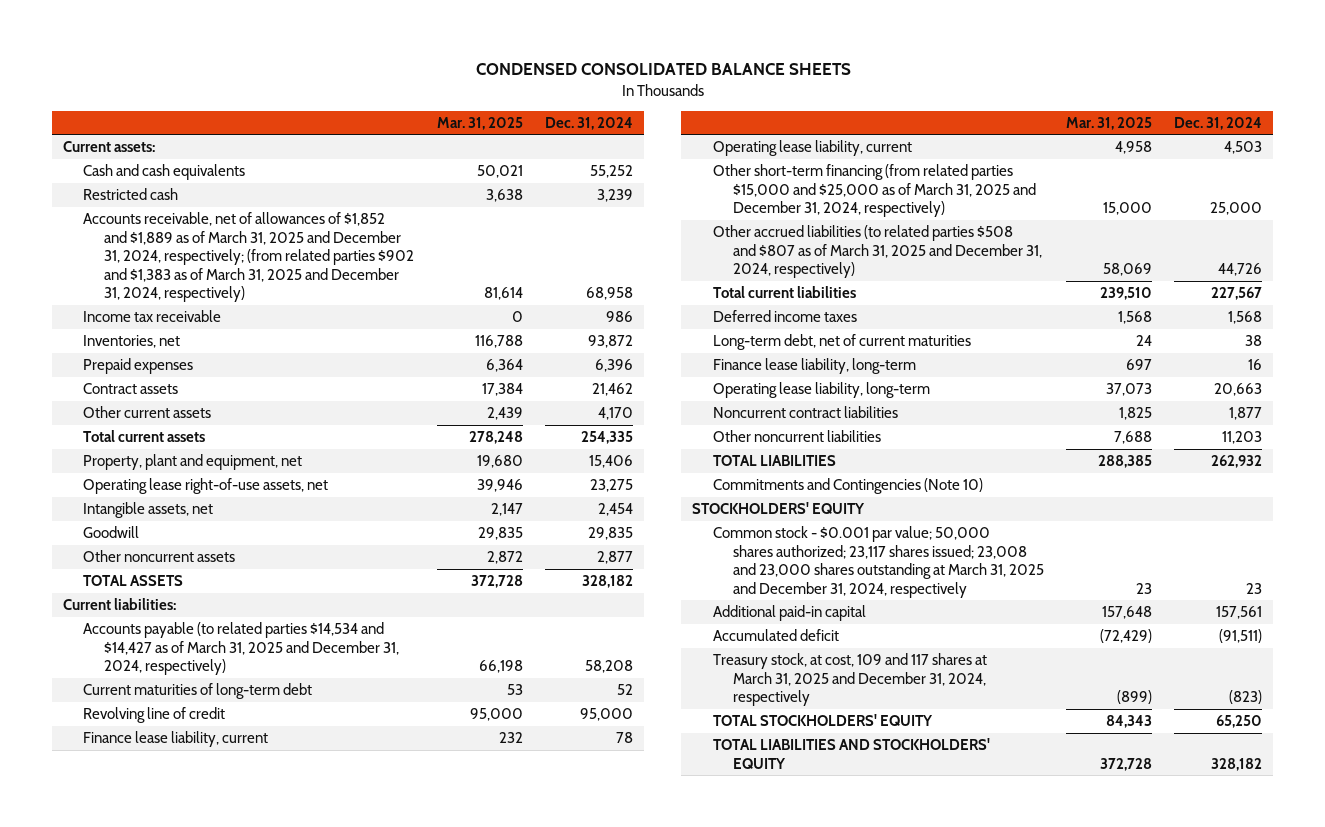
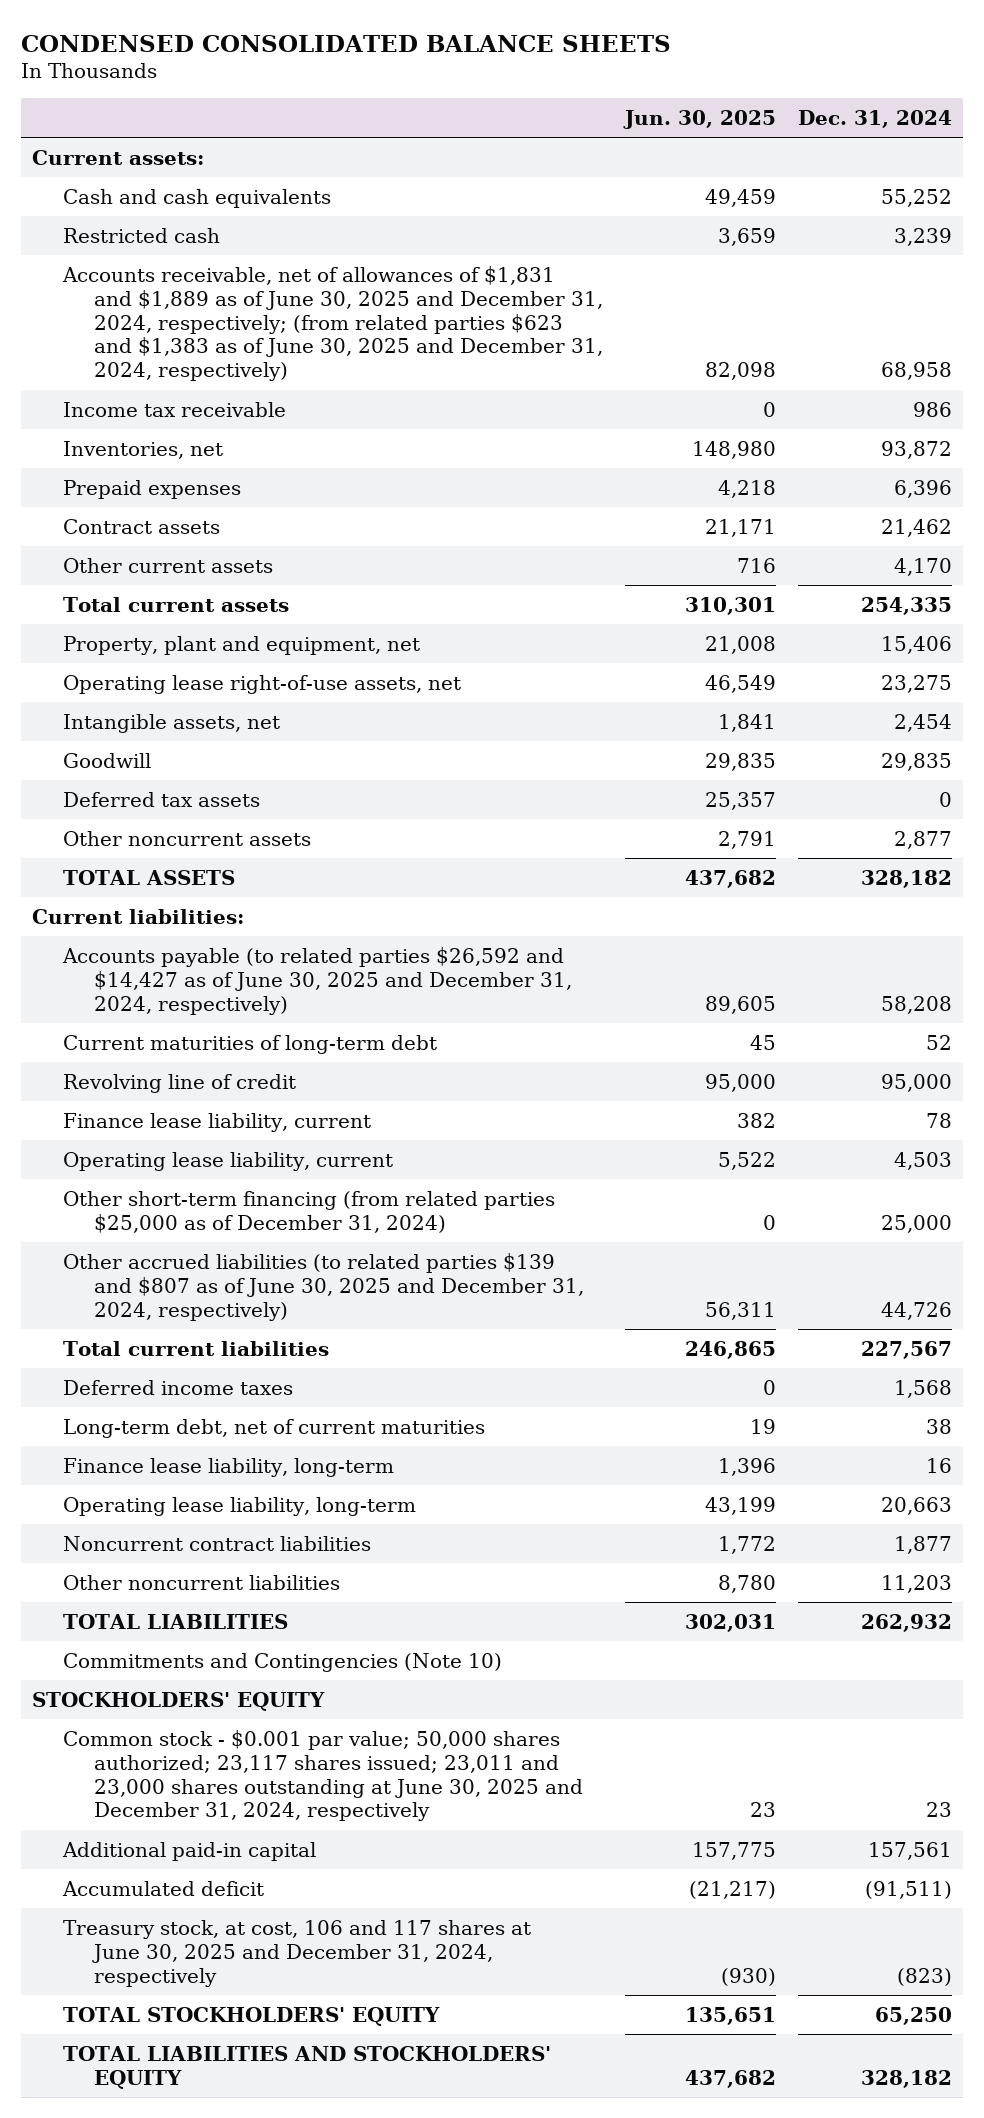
[436,116,523,130] Mar. 31, 2025 -> none
none -> [622,109,776,129] Jun. 30, 2025
[83,212,414,303] Accounts receivable, net of allowances of $1,852 and $1,889 as of March 31, 2025 and December 31, 2024, respectively; (from related parties $902 and $1,383 as of March 31, 2025 and December 31, 2024, respectively) -> [61,265,603,382] Accounts receivable, net of allowances of $1,831 and $1,889 as of June 30, 2025 and December 31, 2024, respectively; (from related parties $623 and $1,383 as of June 30, 2025 and December 31, 2024, respectively)
none -> [62,791,260,807] Deferred tax assets
[83,622,399,676] Accounts payable (to related parties $14,534 and $14,427 as of March 31, 2025 and December 31, 2024, respectively) -> [61,946,572,1015] Accounts payable (to related parties $26,592 and $14,427 as of June 30, 2025 and December 31, 2024, respectively)
[712,164,1036,218] Other short-term financing (from related parties $15,000 and $25,000 as of March 31, 2025 and December 31, 2024, respectively) -> [62,1190,555,1233] Other short-term financing (from related parties $25,000 as of December 31, 2024)
[712,225,1042,279] Other accrued liabilities (to related parties $508 and $807 as of March 31, 2025 and December 31, 2024, respectively) -> [62,1252,584,1321] Other accrued liabilities (to related parties $139 and $807 as of June 30, 2025 and December 31, 2024, respectively)
[712,526,1044,598] Common stock - $0.001 par value; 50,000 shares authorized; 23,117 shares issued; 23,008 and 23,000 shares outstanding at March 31, 2025 and December 31, 2024, respectively -> [62,1729,583,1822] Common stock - $0.001 par value; 50,000 shares authorized; 23,117 shares issued; 23,011 and 23,000 shares outstanding at June 30, 2025 and December 31, 2024, respectively
[712,653,987,707] Treasury stock, at cost, 109 and 117 shares at March 31, 2025 and December 31, 2024, respectively -> [62,1919,531,1987] Treasury stock, at cost, 106 and 117 shares at June 30, 2025 and December 31, 2024, respectively

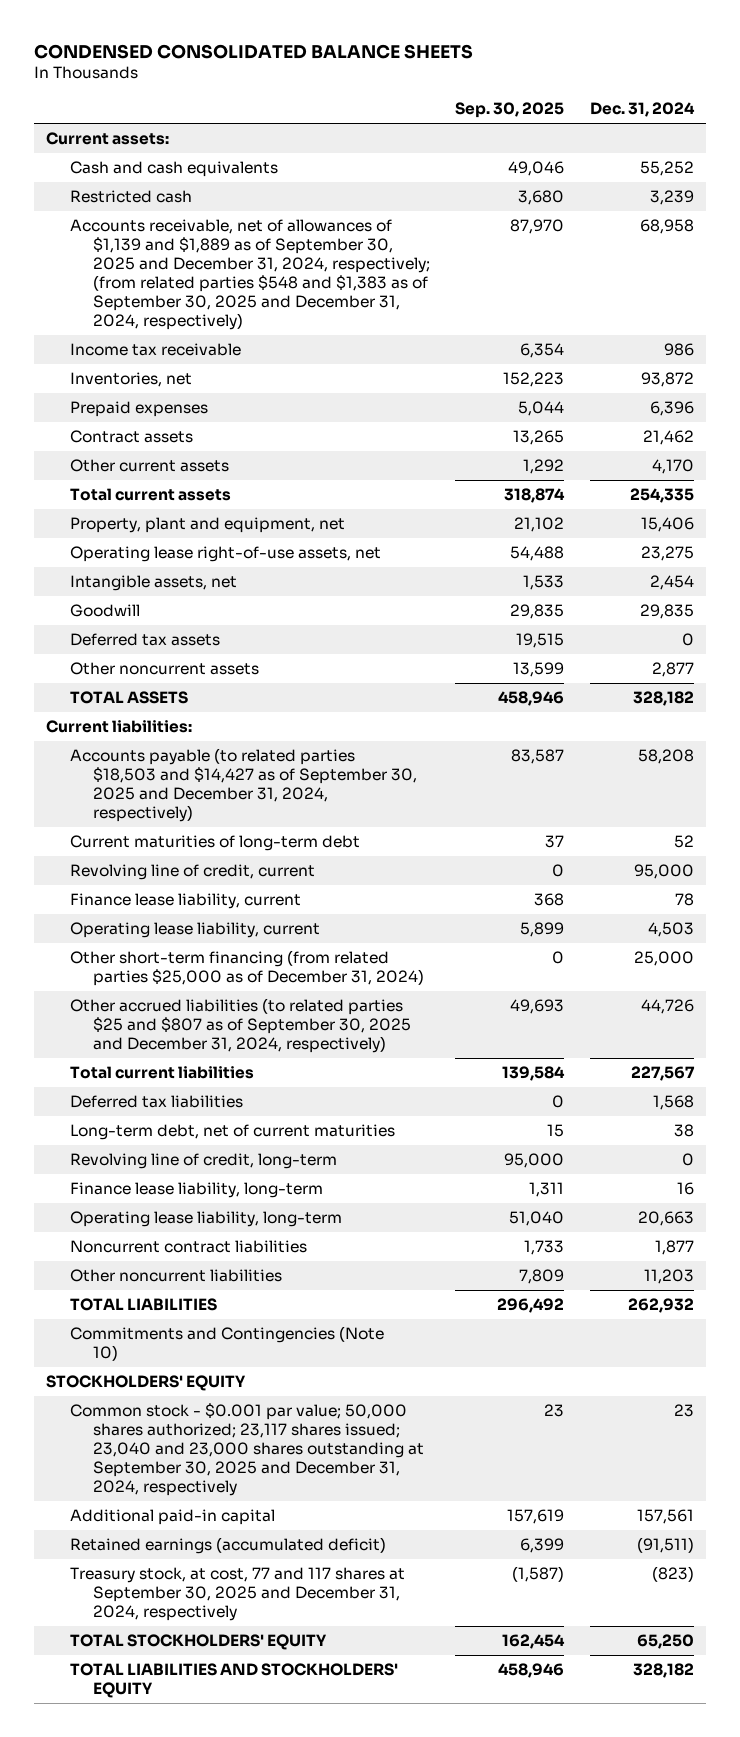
[622,109,776,129] Jun. 30, 2025 -> none
none -> [455,102,565,119] Sep. 30, 2025
[61,265,603,382] Accounts receivable, net of allowances of $1,831 and $1,889 as of June 30, 2025 and December 31, 2024, respectively; (from related parties $623 and $1,383 as of June 30, 2025 and December 31, 2024, respectively) -> [69,219,431,330] Accounts receivable, net of allowances of $1,139 and $1,889 as of September 30, 2025 and December 31, 2024, respectively; (from related parties $548 and $1,383 as of September 30, 2025 and December 31, 2024, respectively)
[61,946,572,1015] Accounts payable (to related parties $26,592 and $14,427 as of June 30, 2025 and December 31, 2024, respectively) -> [69,748,418,823] Accounts payable (to related parties $18,503 and $14,427 as of September 30, 2025 and December 31, 2024, respectively)
[62,1073,296,1093] Revolving line of credit -> [69,864,315,881] Revolving line of credit, current
[62,1252,584,1321] Other accrued liabilities (to related parties $139 and $807 as of June 30, 2025 and December 31, 2024, respectively) -> [69,998,412,1054] Other accrued liabilities (to related parties $25 and $807 as of September 30, 2025 and December 31, 2024, respectively)
[62,1379,293,1395] Deferred income taxes -> [69,1095,243,1109] Deferred tax liabilities
none -> [69,1153,337,1170] Revolving line of credit, long-term
[62,1729,583,1822] Common stock - $0.001 par value; 50,000 shares authorized; 23,117 shares issued; 23,011 and 23,000 shares outstanding at June 30, 2025 and December 31, 2024, respectively -> [69,1403,425,1496] Common stock - $0.001 par value; 50,000 shares authorized; 23,117 shares issued; 23,040 and 23,000 shares outstanding at September 30, 2025 and December 31, 2024, respectively
[61,1880,264,1896] Accumulated deficit -> [69,1537,386,1555] Retained earnings (accumulated deficit)
[62,1919,531,1987] Treasury stock, at cost, 106 and 117 shares at June 30, 2025 and December 31, 2024, respectively -> [69,1567,405,1622] Treasury stock, at cost, 77 and 117 shares at September 30, 2025 and December 31, 2024, respectively

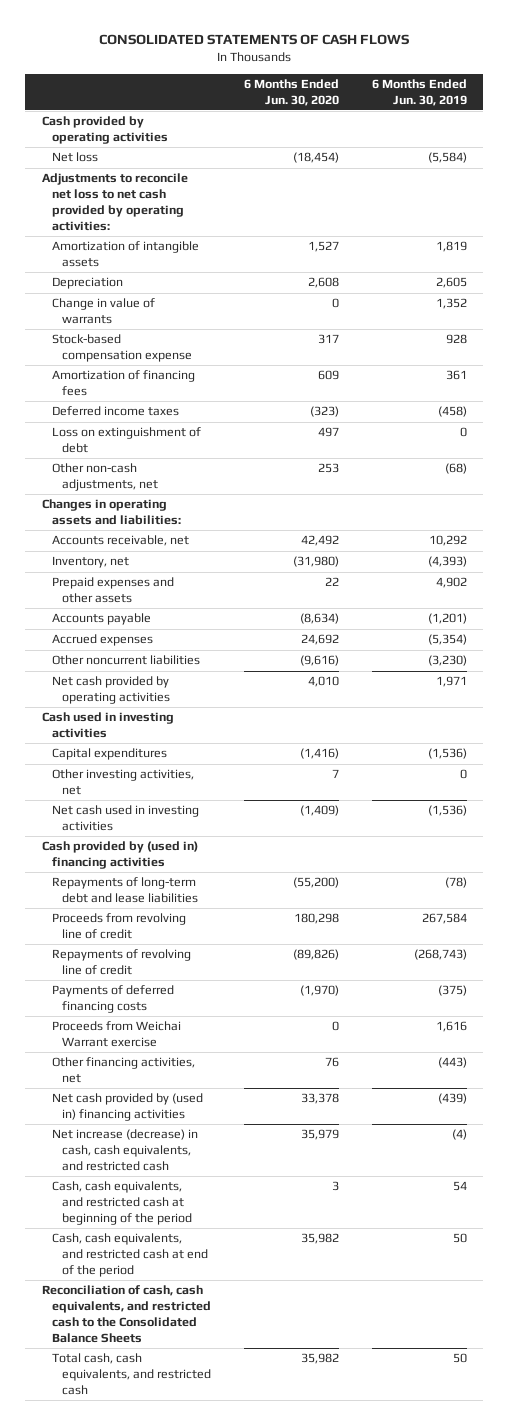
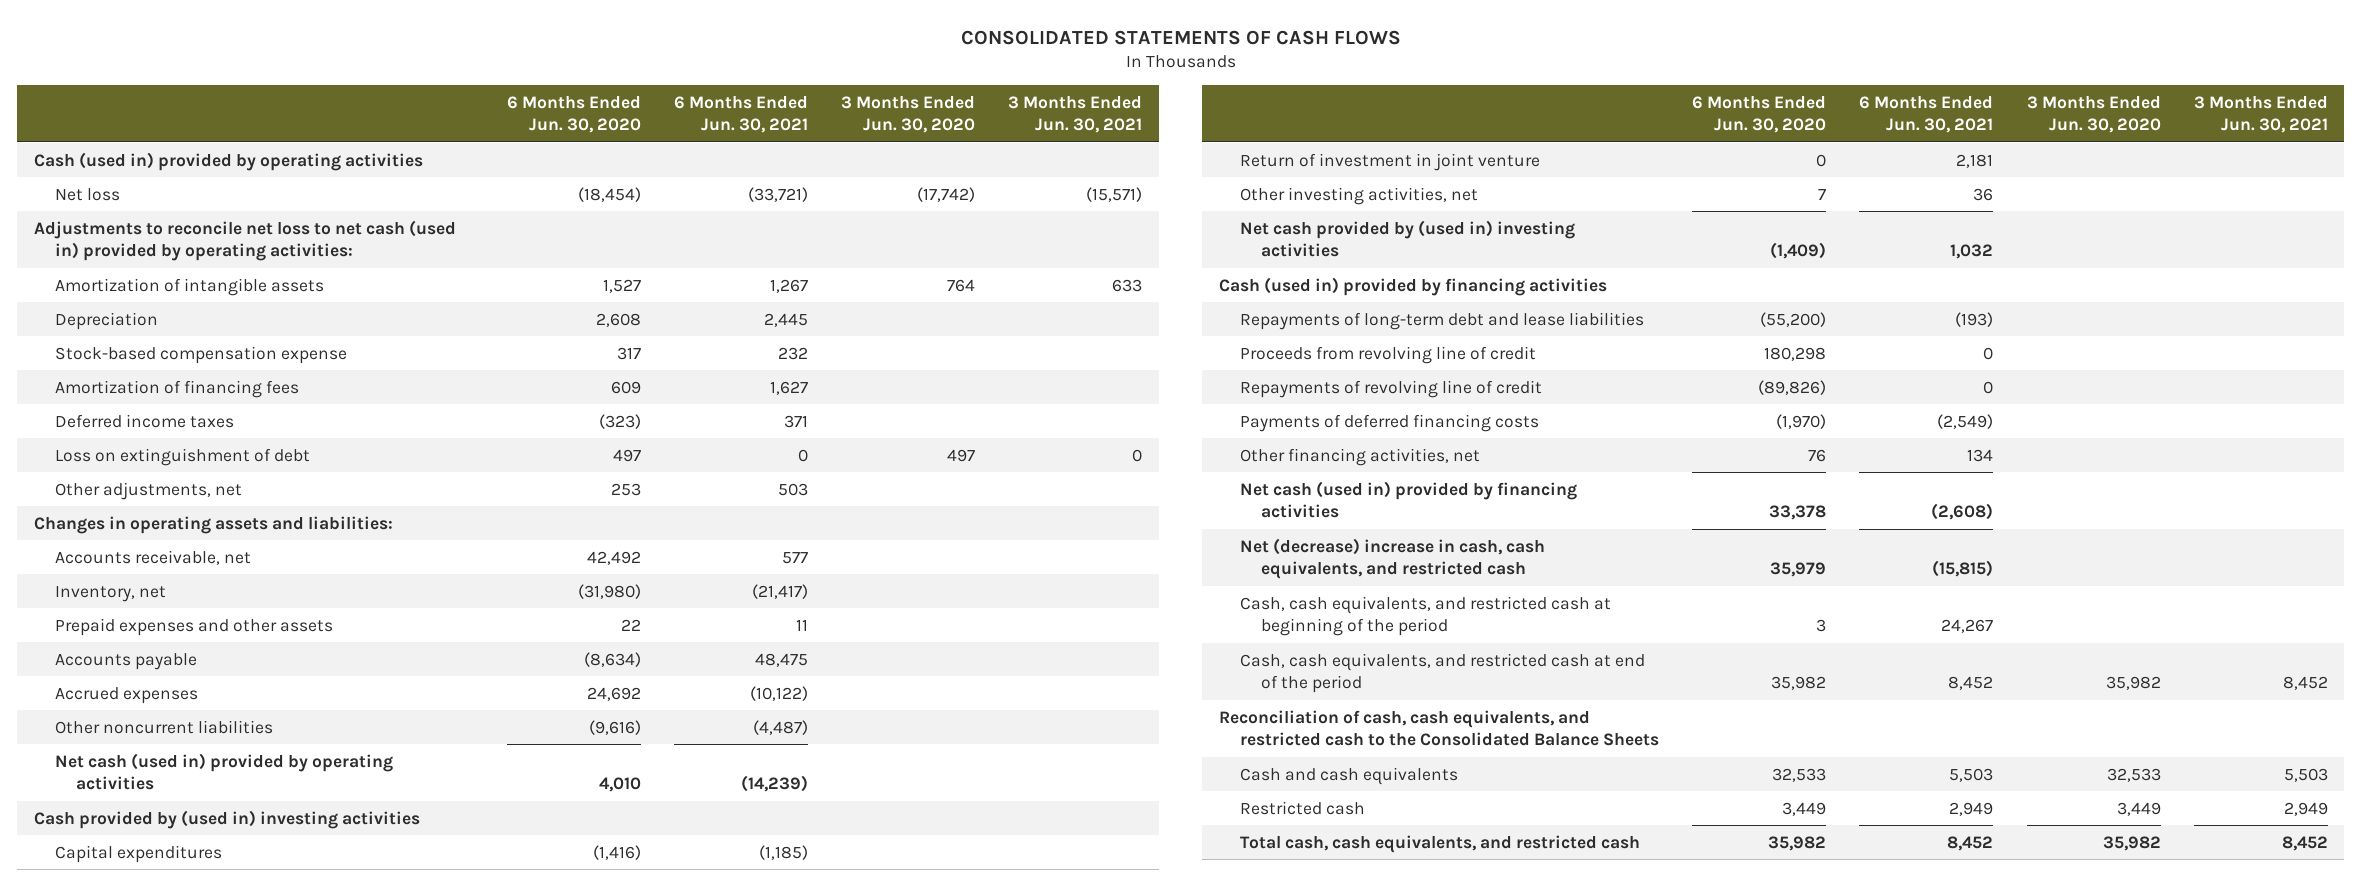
[371,78,467,106] 6 Months Ended Jun. 30, 2019 -> none
none -> [673,95,808,133] 6 Months Ended Jun. 30, 2021
none -> [841,95,976,133] 3 Months Ended Jun. 30, 2020
none -> [1008,95,1143,133] 3 Months Ended Jun. 30, 2021
[41,116,168,145] Cash provided by operating activities -> [33,151,423,171] Cash (used in) provided by operating activities
[41,173,188,231] Adjustments to reconcile net loss to net cash provided by operating activities: -> [33,219,456,261] Adjustments to reconcile net loss to net cash (used in) provided by operating activities:
[51,298,155,325] Change in value of warrants -> none
[51,463,159,492] Other non-cash adjustments, net -> [54,481,242,500] Other adjustments, net
[51,676,171,705] Net cash provided by operating activities -> [54,752,393,790] Net cash (used in) provided by operating activities
[41,712,174,739] Cash used in investing activities -> [33,809,420,829] Cash provided by (used in) investing activities
none -> [1239,152,1540,171] Return of investment in joint venture
[51,805,199,832] Net cash used in investing activities -> [1239,219,1575,257] Net cash provided by (used in) investing activities
[41,841,198,870] Cash provided by (used in) financing activities -> [1218,276,1607,296] Cash (used in) provided by financing activities
[51,1021,181,1048] Proceeds from Weichai Warrant exercise -> none
[51,1093,203,1122] Net cash provided by (used in) financing activities -> [1239,480,1577,518] Net cash (used in) provided by financing activities
[51,1129,198,1172] Net increase (decrease) in cash, cash equivalents, and restricted cash -> [1239,537,1545,579] Net (decrease) increase in cash, cash equivalents, and restricted cash
none -> [1239,766,1458,785] Cash and cash equivalents
none -> [1239,800,1365,815] Restricted cash

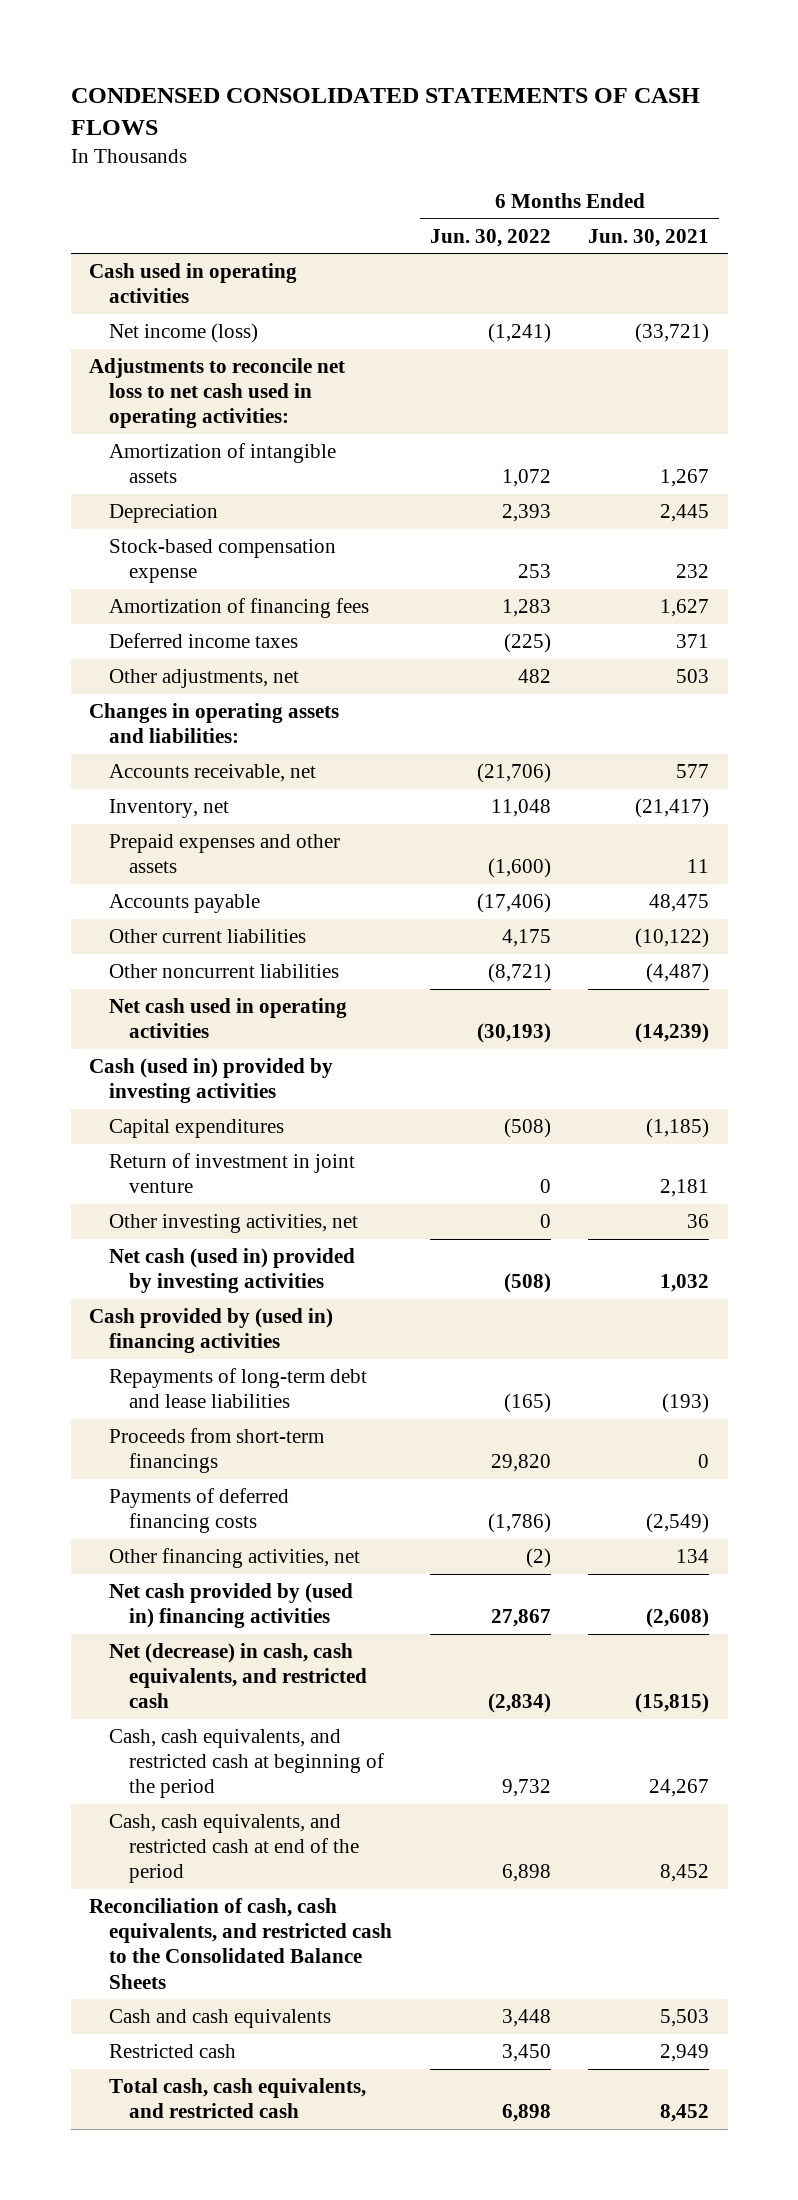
[960,30,1401,46] CONSOLIDATED STATEMENTS OF CASH FLOWS -> [70,87,700,136] CONDENSED CONSOLIDATED STATEMENTS OF CASH FLOWS
[506,95,641,133] 6 Months Ended Jun. 30, 2020 -> none
[841,95,976,133] 3 Months Ended Jun. 30, 2020 -> none
[1008,95,1143,133] 3 Months Ended Jun. 30, 2021 -> none
none -> [429,228,551,247] Jun. 30, 2022
[33,151,423,171] Cash (used in) provided by operating activities -> [89,263,298,304] Cash used in operating activities
[54,187,120,201] Net loss -> [109,323,259,344] Net income (loss)
[33,219,456,261] Adjustments to reconcile net loss to net cash (used in) provided by operating activities: -> [89,358,346,429] Adjustments to reconcile net loss to net cash used in operating activities:
[54,447,310,466] Loss on extinguishment of debt -> none
[54,686,198,704] Accrued expenses -> [109,929,307,944] Other current liabilities
[54,752,393,790] Net cash (used in) provided by operating activities -> [109,998,348,1039] Net cash used in operating activities
[33,809,420,829] Cash provided by (used in) investing activities -> [89,1058,334,1104] Cash (used in) provided by investing activities
[1239,219,1575,257] Net cash provided by (used in) investing activities -> [109,1248,356,1294] Net cash (used in) provided by investing activities
[1218,276,1607,296] Cash (used in) provided by financing activities -> [89,1308,334,1354] Cash provided by (used in) financing activities
[1239,345,1536,364] Proceeds from revolving line of credit -> none
[1239,379,1542,398] Repayments of revolving line of credit -> none
none -> [109,1428,325,1474] Proceeds from short-term financings
[1239,480,1577,518] Net cash (used in) provided by financing activities -> [109,1583,354,1629] Net cash provided by (used in) financing activities
[1239,537,1545,579] Net (decrease) increase in cash, cash equivalents, and restricted cash -> [109,1643,368,1709] Net (decrease) in cash, cash equivalents, and restricted cash

